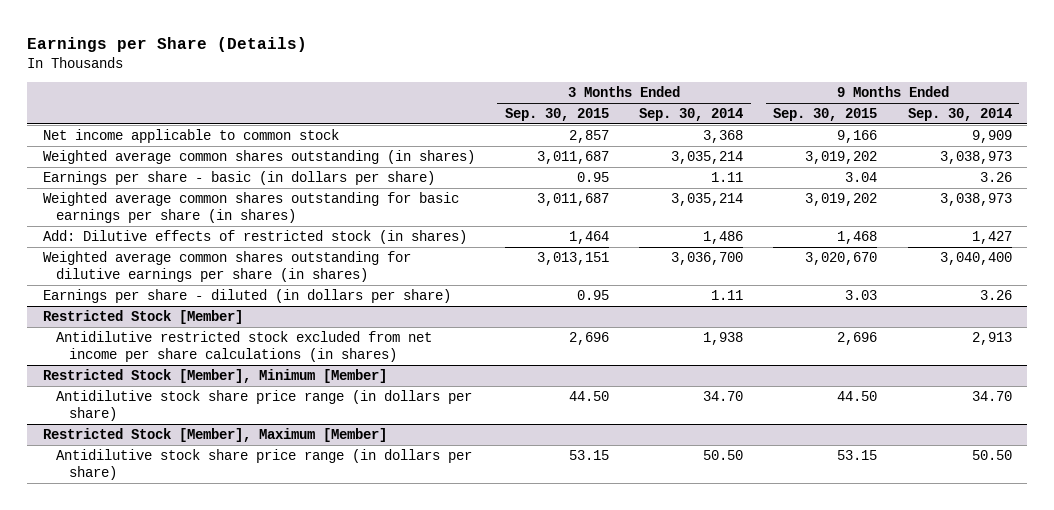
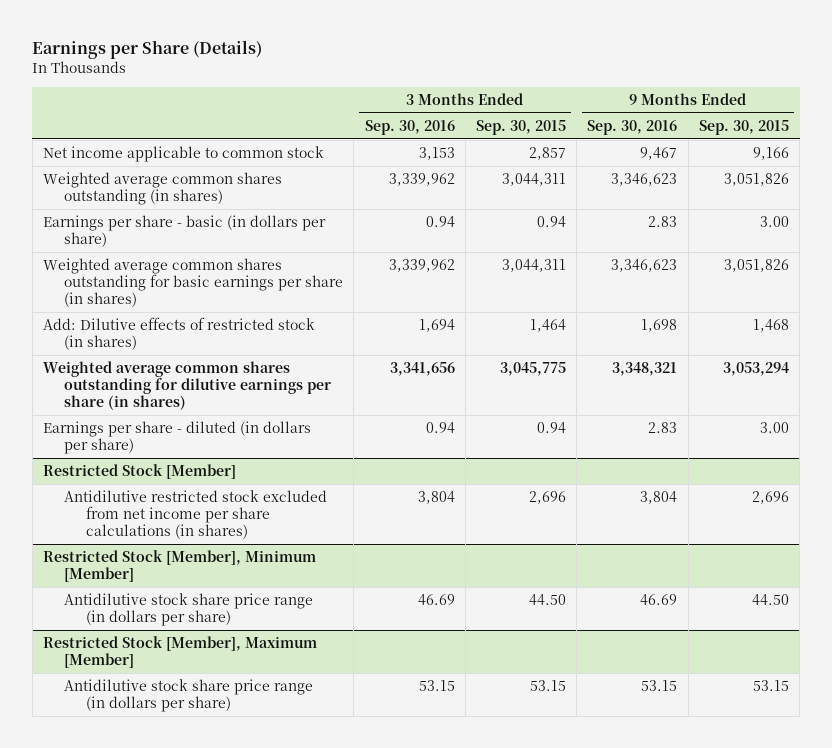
[639,108,744,122] Sep. 30, 2014 -> none
[907,108,1012,122] Sep. 30, 2014 -> none
none -> [364,119,455,135] Sep. 30, 2016
none -> [587,119,678,135] Sep. 30, 2016
[536,151,609,165] 3,011,687 -> [502,173,567,187] 3,044,311
[805,151,878,165] 3,019,202 -> [723,173,789,187] 3,051,826
[576,172,609,183] 0.95 -> [537,216,567,228] 0.94
[845,172,878,183] 3.04 -> [759,216,789,228] 3.00
[536,193,609,207] 3,011,687 -> [502,259,567,273] 3,044,311
[805,193,878,207] 3,019,202 -> [723,259,789,273] 3,051,826
[536,252,609,266] 3,013,151 -> [500,362,567,377] 3,045,775
[805,252,878,266] 3,020,670 -> [722,362,789,377] 3,053,294
[576,290,609,301] 0.95 -> [537,422,567,434] 0.94
[845,290,878,301] 3.03 -> [759,422,789,434] 3.00

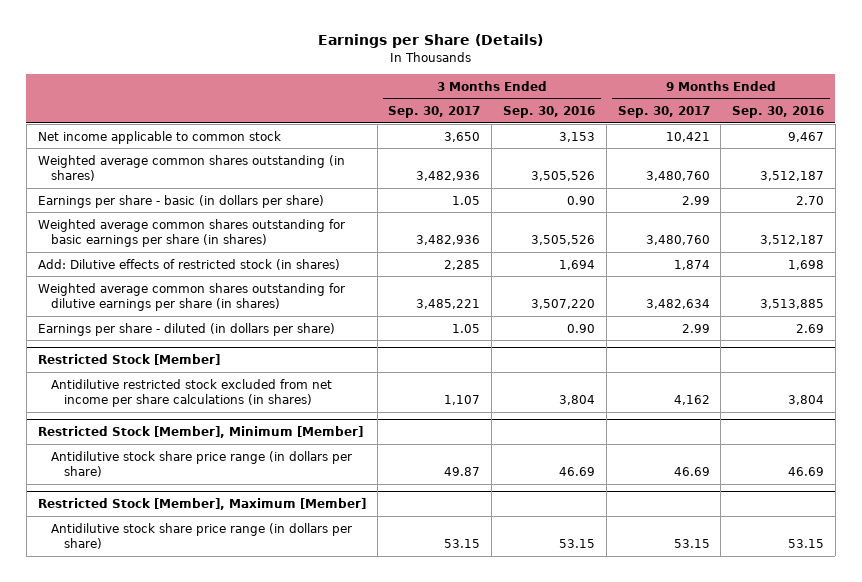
[476,119,567,135] Sep. 30, 2015 -> none
[698,119,789,135] Sep. 30, 2015 -> none
none -> [388,106,481,119] Sep. 30, 2017
none -> [617,106,710,119] Sep. 30, 2017
[388,173,455,187] 3,339,962 -> [530,171,595,182] 3,505,526
[611,173,678,187] 3,346,623 -> [760,171,825,182] 3,512,187
[425,216,455,228] 0.94 -> [566,195,595,205] 0.90
[648,216,678,228] 2.83 -> [796,195,825,205] 2.70
[388,259,455,273] 3,339,962 -> [530,235,595,246] 3,505,526
[611,259,678,273] 3,346,623 -> [760,235,825,246] 3,512,187
[389,362,455,377] 3,341,656 -> [530,299,595,310] 3,507,220
[612,362,678,377] 3,348,321 -> [760,299,825,310] 3,513,885
[425,422,455,434] 0.94 -> [566,323,595,333] 0.90
[648,422,678,434] 2.83 -> [796,323,825,333] 2.69

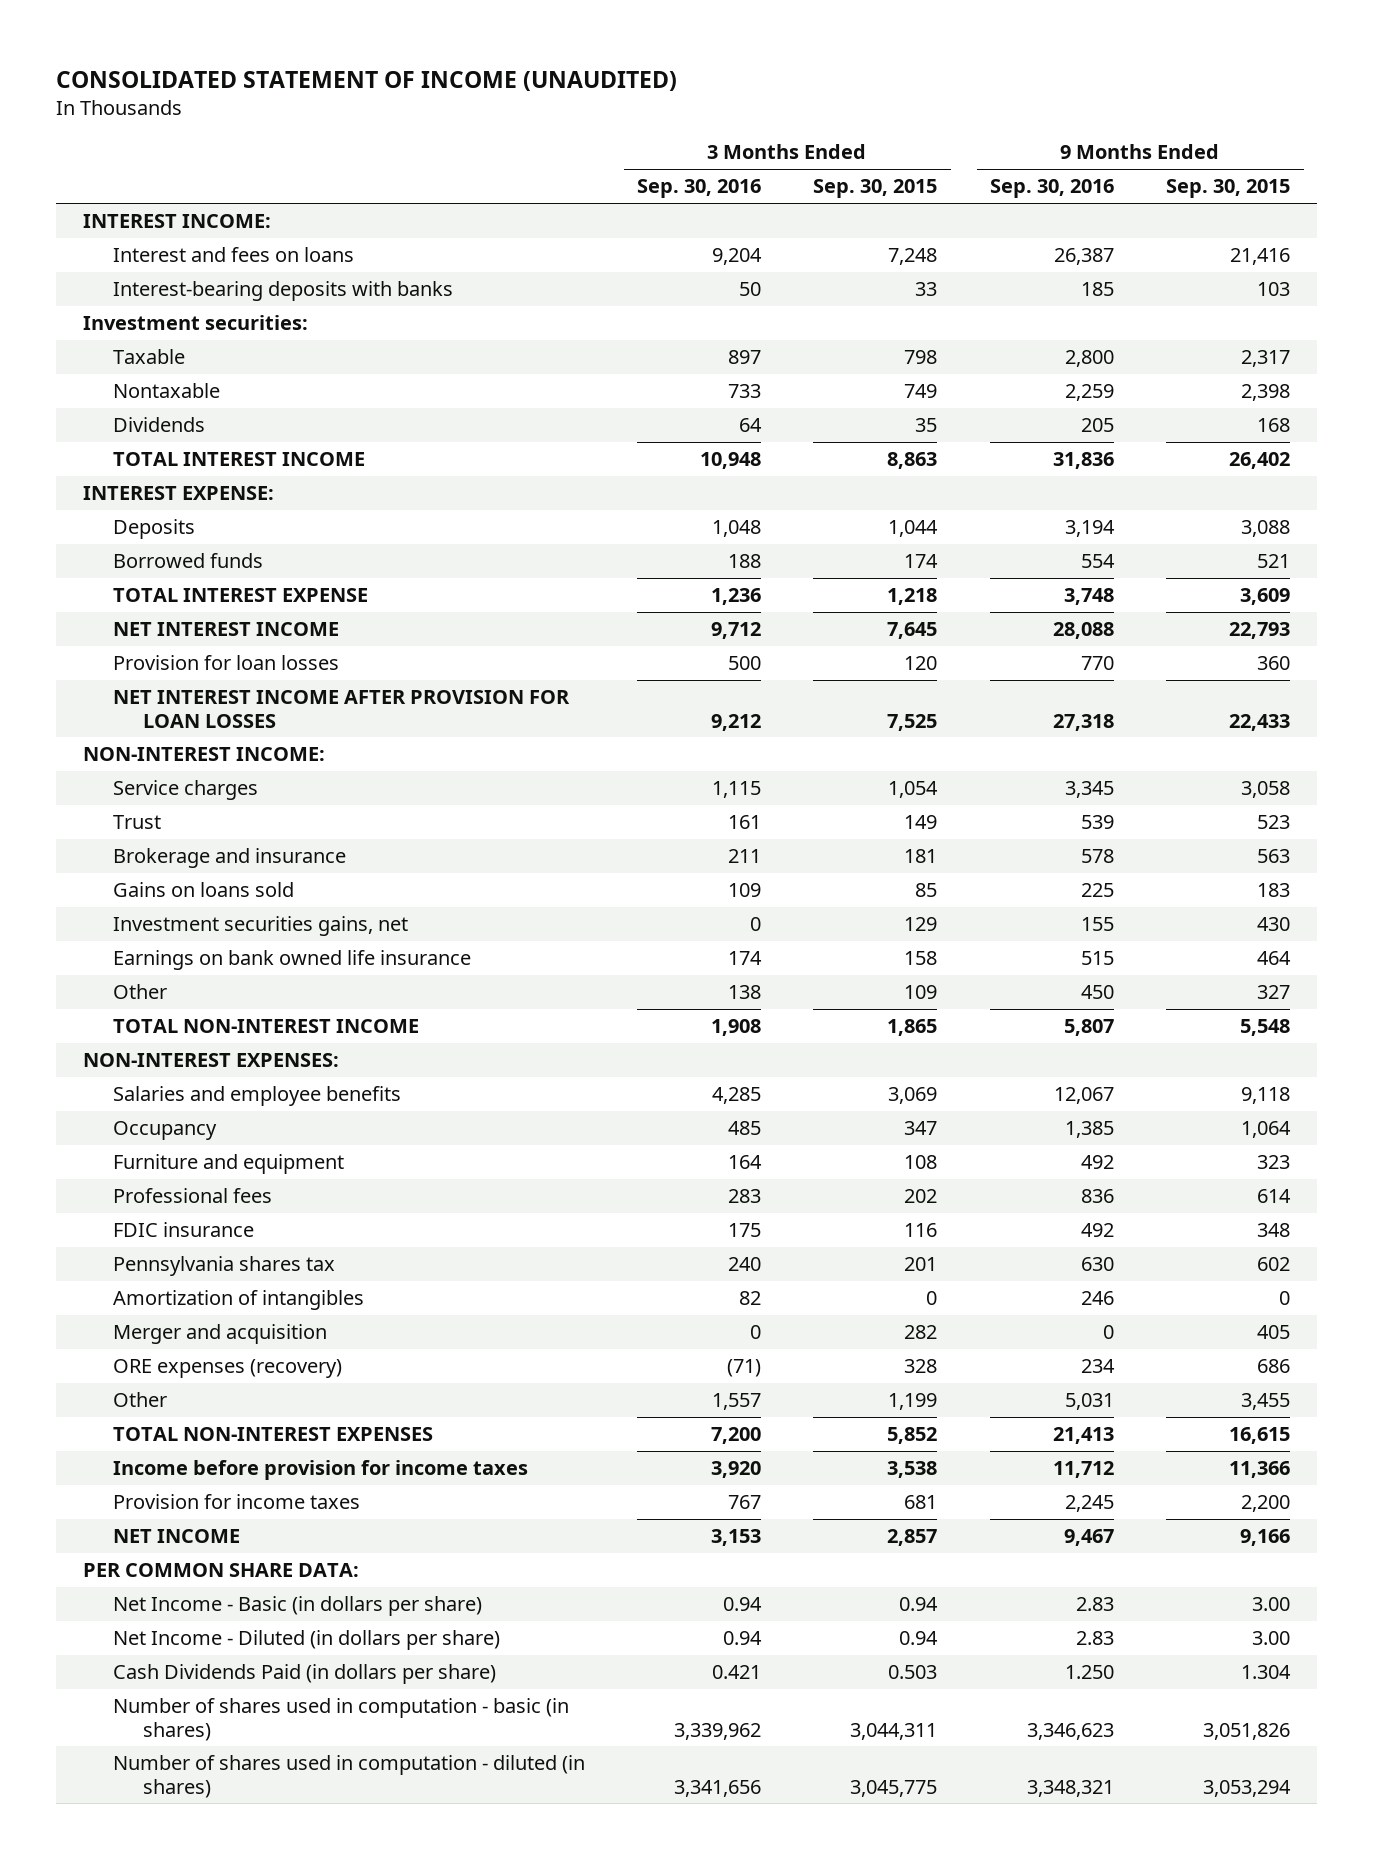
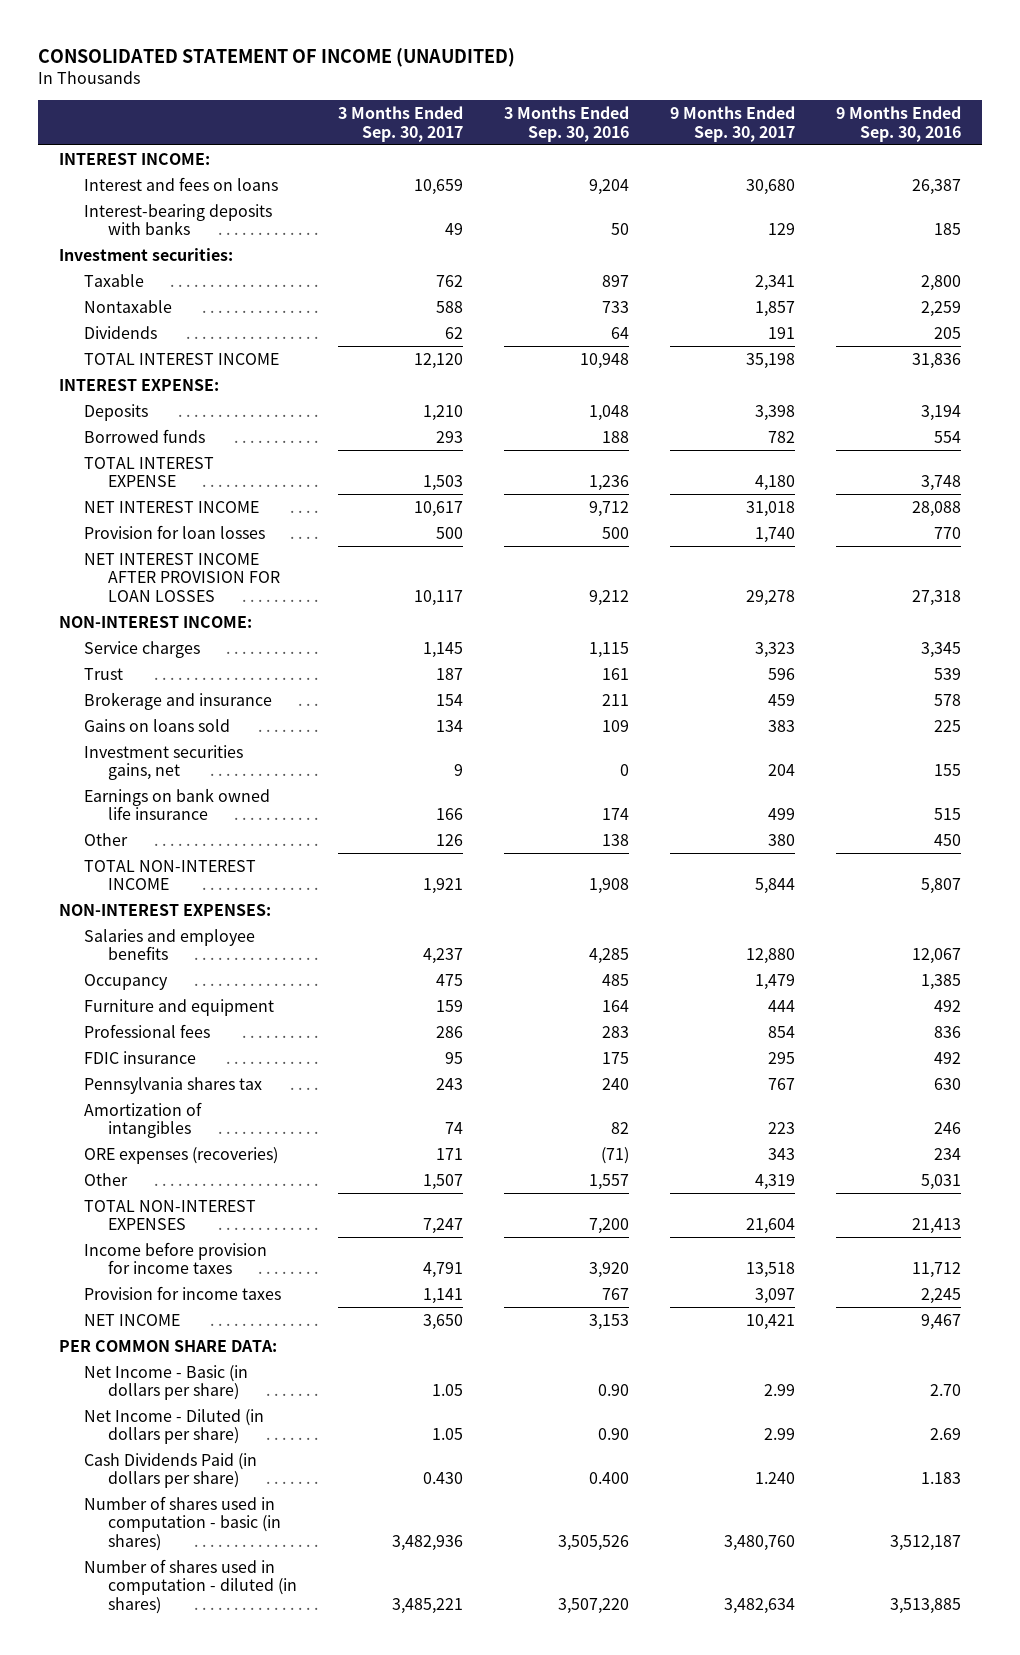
[813,179,938,199] Sep. 30, 2015 -> none
[1166,179,1291,199] Sep. 30, 2015 -> none
none -> [338,105,464,142] 3 Months Ended Sep. 30, 2017
none -> [670,105,796,142] 9 Months Ended Sep. 30, 2017
[112,1324,327,1345] Merger and acquisition -> none
[112,1359,342,1379] ORE expenses (recovery) -> [83,1146,278,1164] ORE expenses (recoveries)
[722,1597,762,1612] 0.94 -> [598,1384,630,1397] 0.90
[1075,1597,1114,1612] 2.83 -> [930,1384,962,1397] 2.70
[722,1631,762,1646] 0.94 -> [598,1428,630,1441] 0.90
[1075,1631,1114,1646] 2.83 -> [930,1428,962,1441] 2.69
[711,1665,761,1680] 0.421 -> [589,1472,630,1485] 0.400
[1064,1665,1114,1680] 1.250 -> [921,1472,962,1485] 1.183
[673,1722,761,1740] 3,339,962 -> [558,1534,630,1551] 3,505,526
[1026,1722,1114,1740] 3,346,623 -> [890,1534,962,1551] 3,512,187
[673,1779,761,1797] 3,341,656 -> [558,1597,630,1614] 3,507,220
[1026,1779,1114,1797] 3,348,321 -> [890,1597,962,1614] 3,513,885

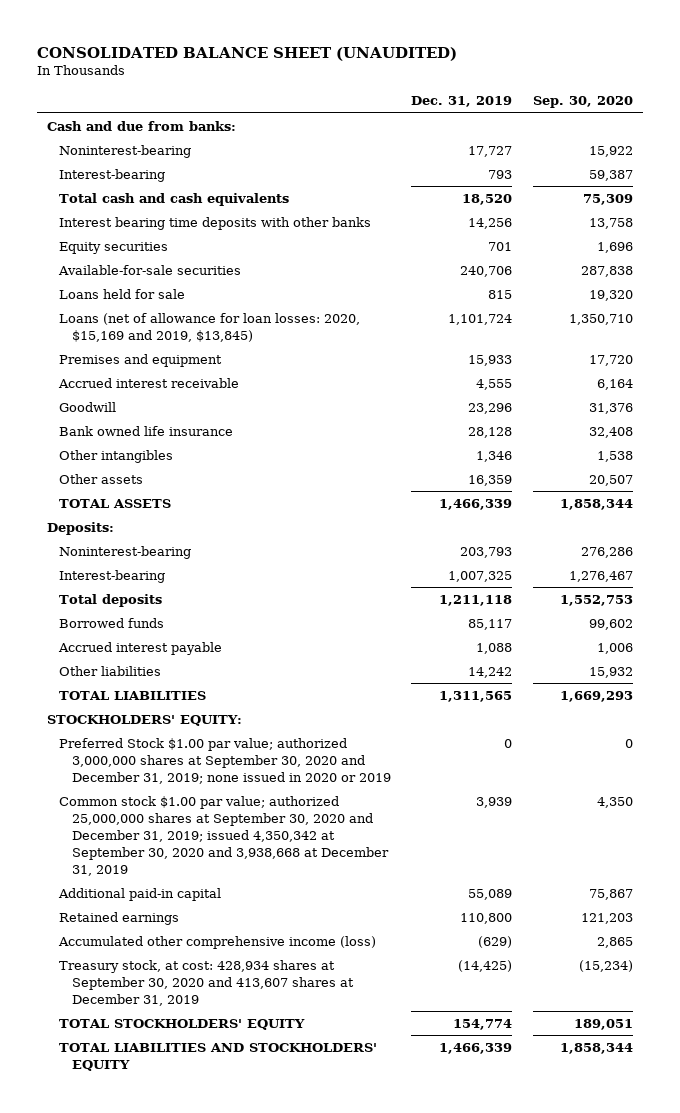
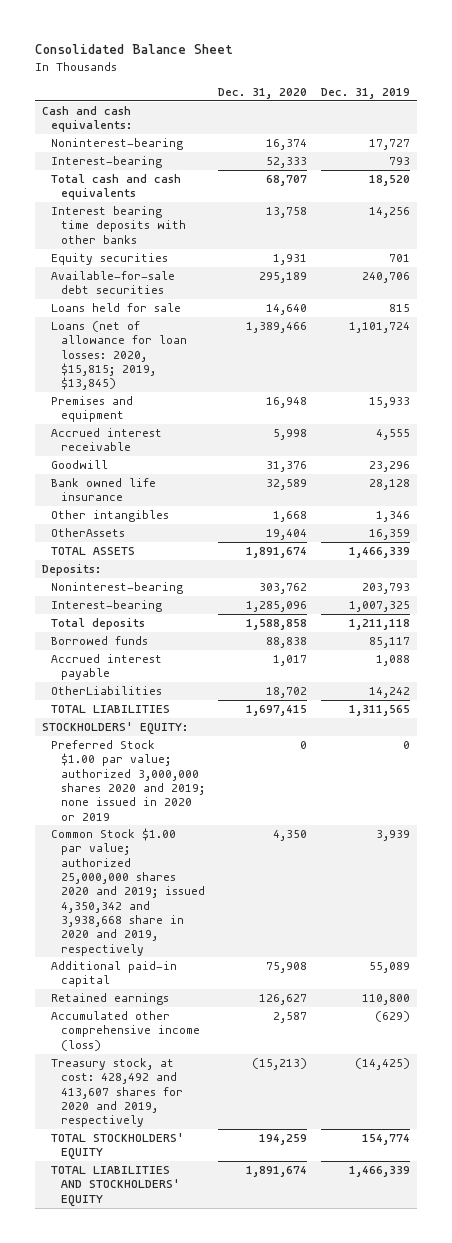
[37,46,458,61] CONSOLIDATED BALANCE SHEET (UNAUDITED) -> [35,44,234,55] Consolidated Balance Sheet
[532,96,633,109] Sep. 30, 2020 -> none
none -> [218,88,308,100] Dec. 31, 2020
[47,120,237,131] Cash and due from banks: -> [42,106,133,133] Cash and cash equivalents:
[58,264,242,275] Available-for-sale securities -> [51,271,176,295] Available-for-sale debt securities
[59,312,361,342] Loans (net of allowance for loan losses: 2020, $15,169 and 2019, $13,845) -> [51,321,187,391] Loans (net of allowance for loan losses: 2020, $15,815; 2019, $13,845)
[59,473,144,484] Other assets -> [51,528,126,538] OtherAssets
[59,665,162,676] Other liabilities -> [51,686,163,696] OtherLiabilities
[59,737,391,784] Preferred Stock $1.00 par value; authorized 3,000,000 shares at September 30, 2020 and December 31, 2019; none issued in 2020 or 2019 -> [51,740,205,821] Preferred Stock $1.00 par value; authorized 3,000,000 shares 2020 and 2019; none issued in 2020 or 2019
[59,795,389,876] Common stock $1.00 par value; authorized 25,000,000 shares at September 30, 2020 and December 31, 2019; issued 4,350,342 at September 30, 2020 and 3,938,668 at December 31, 2019 -> [51,828,205,956] Common Stock $1.00 par value; authorized 25,000,000 shares 2020 and 2019; issued 4,350,342 and 3,938,668 share in 2020 and 2019, respectively
[59,959,354,1006] Treasury stock, at cost: 428,934 shares at September 30, 2020 and 413,607 shares at December 31, 2019 -> [51,1058,183,1128] Treasury stock, at cost: 428,492 and 413,607 shares for 2020 and 2019, respectively

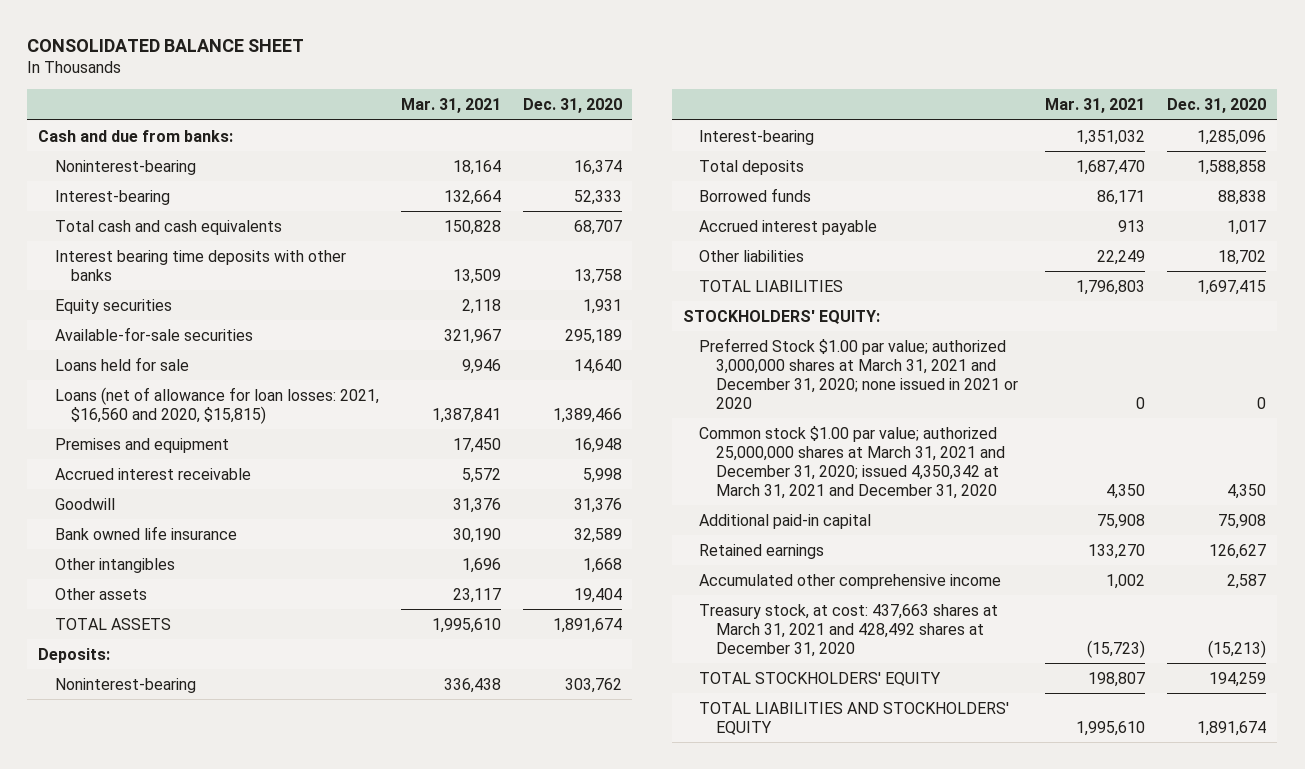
[35,44,234,55] Consolidated Balance Sheet -> [27,38,305,52] CONSOLIDATED BALANCE SHEET
[321,88,411,100] Dec. 31, 2019 -> none
none -> [400,97,501,113] Mar. 31, 2021
[42,106,133,133] Cash and cash equivalents: -> [38,129,234,142] Cash and due from banks:
[51,271,176,295] Available-for-sale debt securities -> [54,326,253,341] Available-for-sale securities
[51,321,187,391] Loans (net of allowance for loan losses: 2020, $15,815; 2019, $13,845) -> [54,386,379,424] Loans (net of allowance for loan losses: 2021, $16,560 and 2020, $15,815)
[51,528,126,538] OtherAssets -> [54,587,147,600] Other assets
[51,686,163,696] OtherLiabilities -> [699,249,805,262] Other liabilities
[51,740,205,821] Preferred Stock $1.00 par value; authorized 3,000,000 shares 2020 and 2019; none issued in 2020 or 2019 -> [699,337,1018,409] Preferred Stock $1.00 par value; authorized 3,000,000 shares at March 31, 2021 and December 31, 2020; none issued in 2021 or 2020
[51,828,205,956] Common Stock $1.00 par value; authorized 25,000,000 shares 2020 and 2019; issued 4,350,342 and 3,938,668 share in 2020 and 2019, respectively -> [699,425,1005,499] Common stock $1.00 par value; authorized 25,000,000 shares at March 31, 2021 and December 31, 2020; issued 4,350,342 at March 31, 2021 and December 31, 2020
[51,1011,200,1051] Accumulated other comprehensive income (loss) -> [699,573,1002,589] Accumulated other comprehensive income
[51,1058,183,1128] Treasury stock, at cost: 428,492 and 413,607 shares for 2020 and 2019, respectively -> [699,603,999,657] Treasury stock, at cost: 437,663 shares at March 31, 2021 and 428,492 shares at December 31, 2020

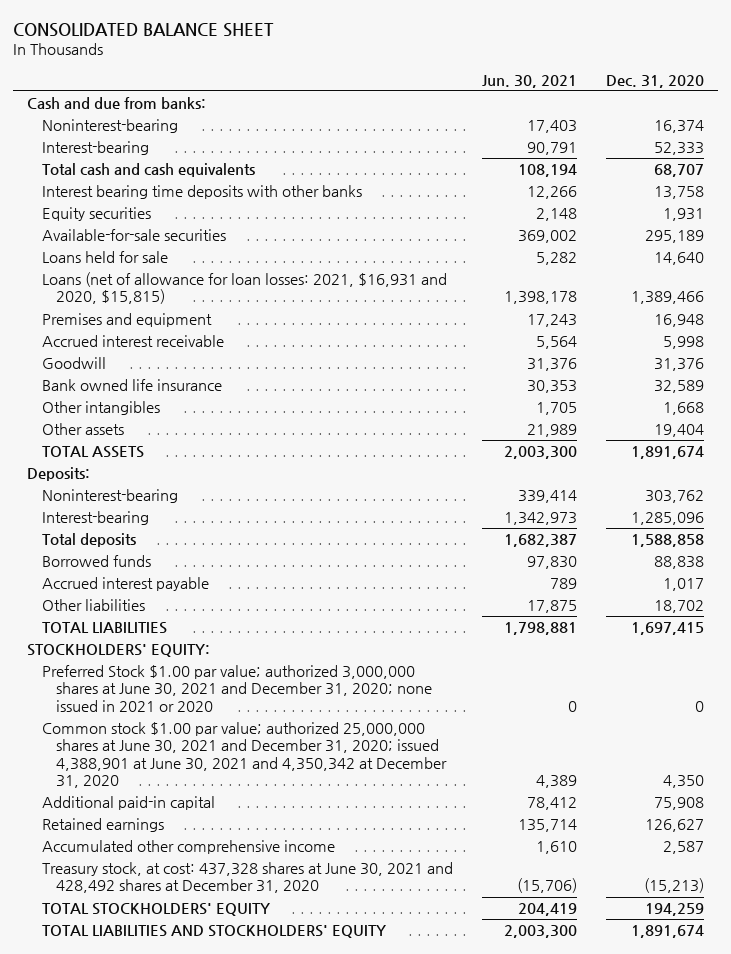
[400,97,501,113] Mar. 31, 2021 -> none
none -> [481,74,577,88] Jun. 30, 2021
[54,386,379,424] Loans (net of allowance for loan losses: 2021, $16,560 and 2020, $15,815) -> [41,272,447,305] Loans (net of allowance for loan losses: 2021, $16,931 and 2020, $15,815)
[699,337,1018,409] Preferred Stock $1.00 par value; authorized 3,000,000 shares at March 31, 2021 and December 31, 2020; none issued in 2021 or 2020 -> [41,665,433,712] Preferred Stock $1.00 par value; authorized 3,000,000 shares at June 30, 2021 and December 31, 2020; none issued in 2021 or 2020
[699,425,1005,499] Common stock $1.00 par value; authorized 25,000,000 shares at March 31, 2021 and December 31, 2020; issued 4,350,342 at March 31, 2021 and December 31, 2020 -> [41,722,448,788] Common stock $1.00 par value; authorized 25,000,000 shares at June 30, 2021 and December 31, 2020; issued 4,388,901 at June 30, 2021 and 4,350,342 at December 31, 2020
[699,603,999,657] Treasury stock, at cost: 437,663 shares at March 31, 2021 and 428,492 shares at December 31, 2020 -> [41,862,453,894] Treasury stock, at cost: 437,328 shares at June 30, 2021 and 428,492 shares at December 31, 2020

